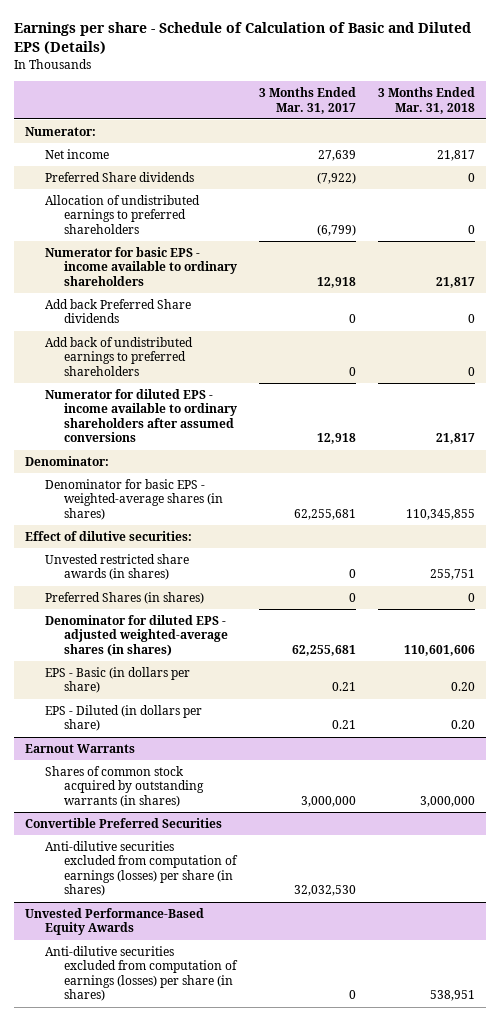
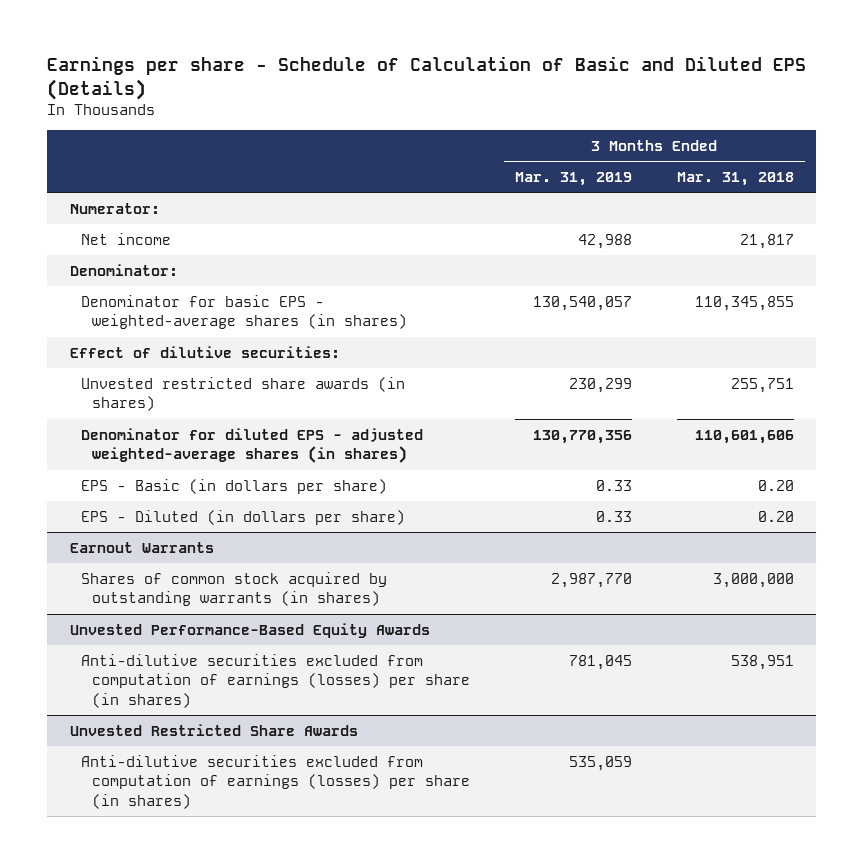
[259,87,357,114] 3 Months Ended Mar. 31, 2017 -> none
none -> [515,172,633,187] Mar. 31, 2019
[44,171,194,182] Preferred Share dividends -> none
[44,194,200,234] Allocation of undistributed earnings to preferred shareholders -> none
[44,246,238,286] Numerator for basic EPS - income available to ordinary shareholders -> none
[44,298,191,324] Add back Preferred Share dividends -> none
[44,336,193,376] Add back of undistributed earnings to preferred shareholders -> none
[44,388,238,443] Numerator for diluted EPS - income available to ordinary shareholders after assumed conversions -> none
[44,591,204,604] Preferred Shares (in shares) -> none
[25,817,223,828] Convertible Preferred Securities -> none
[44,840,239,897] Anti-dilutive securities excluded from computation of earnings (losses) per share (in shares) -> none
none -> [69,723,358,736] Unvested Restricted Share Awards
none -> [81,754,471,809] Anti-dilutive securities excluded from computation of earnings (losses) per share (in shares)

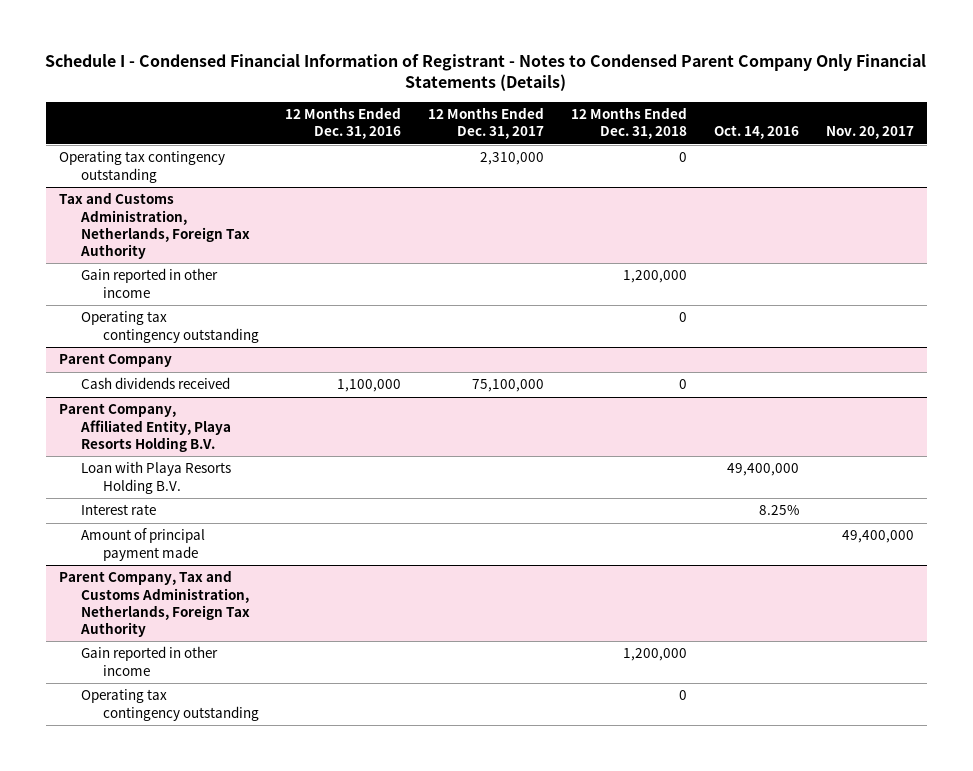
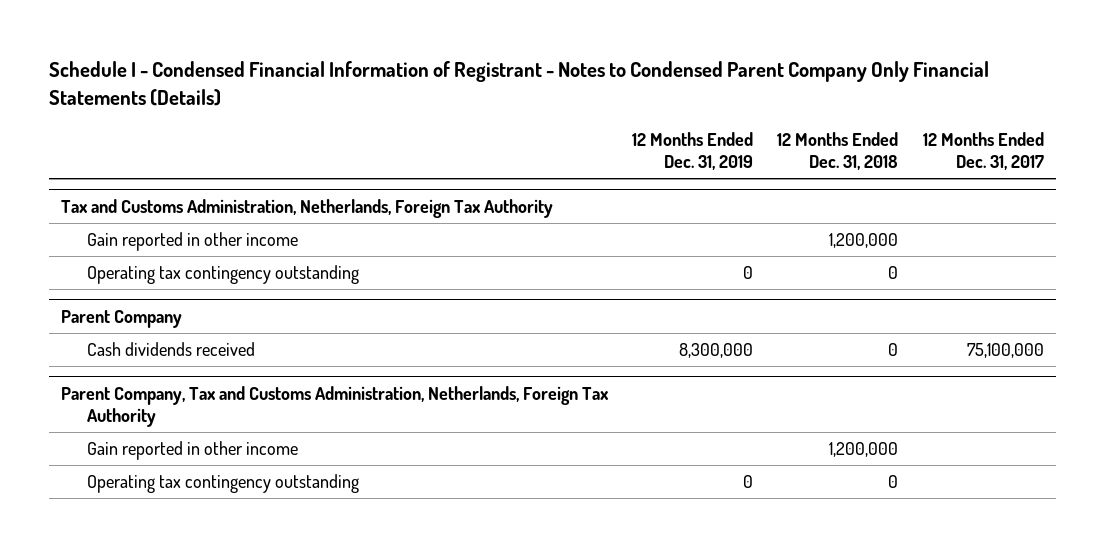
[285,107,402,140] 12 Months Ended Dec. 31, 2016 -> none
[713,125,799,140] Oct. 14, 2016 -> none
[825,126,914,140] Nov. 20, 2017 -> none
none -> [631,131,753,170] 12 Months Ended Dec. 31, 2019
[58,151,225,183] Operating tax contingency outstanding -> none
[58,403,231,452] Parent Company, Affiliated Entity, Playa Resorts Holding B.V. -> none
[80,461,231,494] Loan with Playa Resorts Holding B.V. -> none
[80,504,156,516] Interest rate -> none
[80,528,205,561] Amount of principal payment made -> none

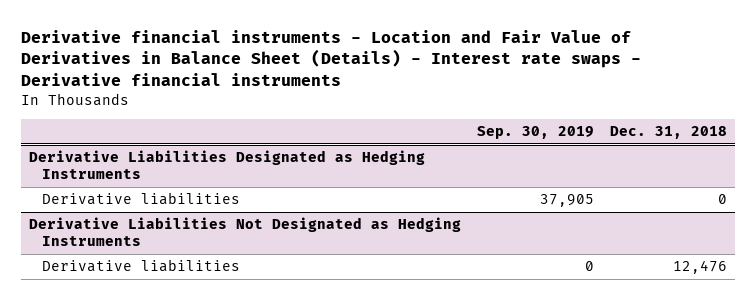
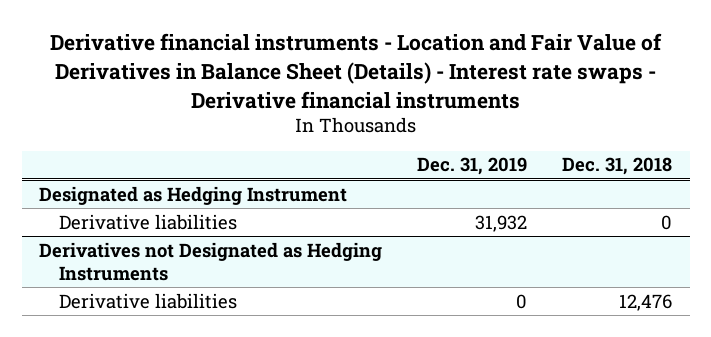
[477,125,595,139] Sep. 30, 2019 -> none
none -> [417,157,528,176] Dec. 31, 2019
[29,150,426,180] Derivative Liabilities Designated as Hedging Instruments -> [39,185,348,205] Designated as Hedging Instrument
[29,217,462,247] Derivative Liabilities Not Designated as Hedging Instruments -> [39,241,383,281] Derivatives not Designated as Hedging Instruments

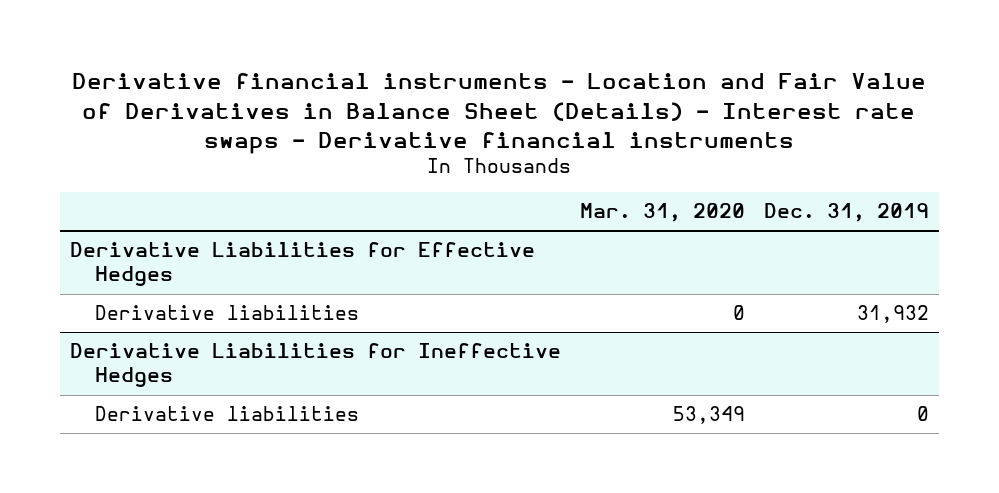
[562,157,673,176] Dec. 31, 2018 -> none
none -> [579,203,745,223] Mar. 31, 2020
[39,185,348,205] Designated as Hedging Instrument -> [69,242,535,287] Derivative Liabilities for Effective Hedges
[39,241,383,281] Derivatives not Designated as Hedging Instruments -> [69,343,561,388] Derivative Liabilities for Ineffective Hedges

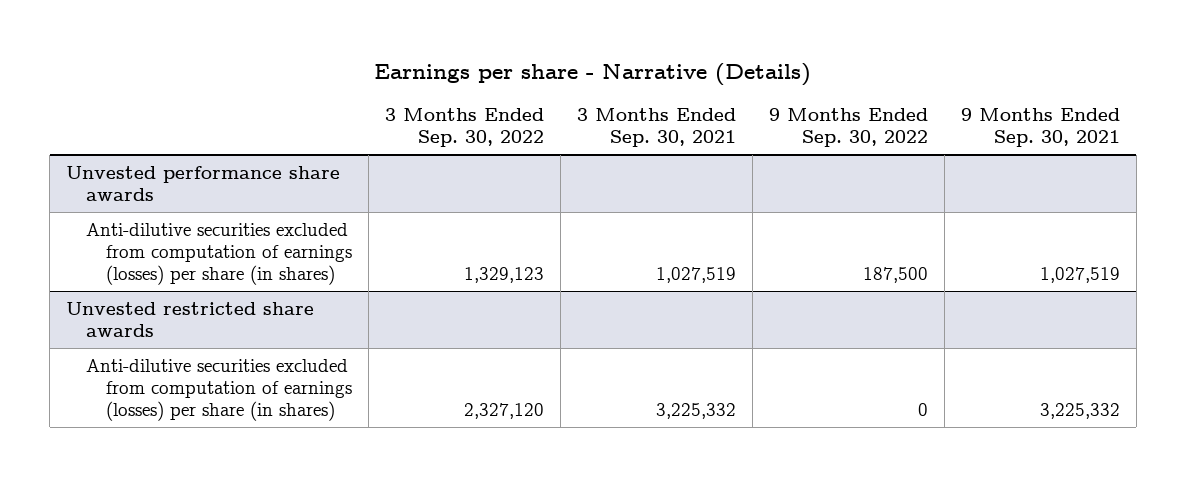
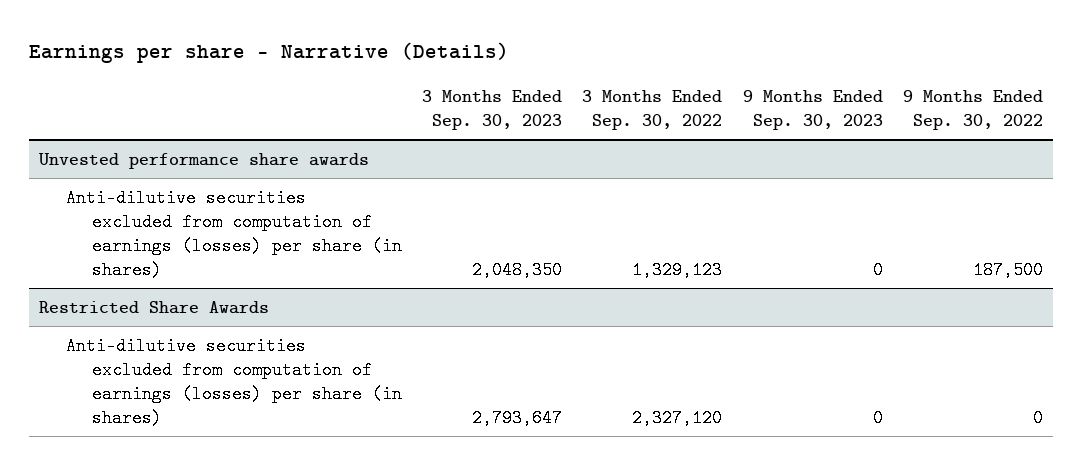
[577,108,737,148] 3 Months Ended Sep. 30, 2021 -> none
[960,108,1120,148] 9 Months Ended Sep. 30, 2021 -> none
none -> [422,89,563,130] 3 Months Ended Sep. 30, 2023
none -> [742,89,883,130] 9 Months Ended Sep. 30, 2023
[66,301,315,338] Unvested restricted share awards -> [39,300,270,314] Restricted Share Awards

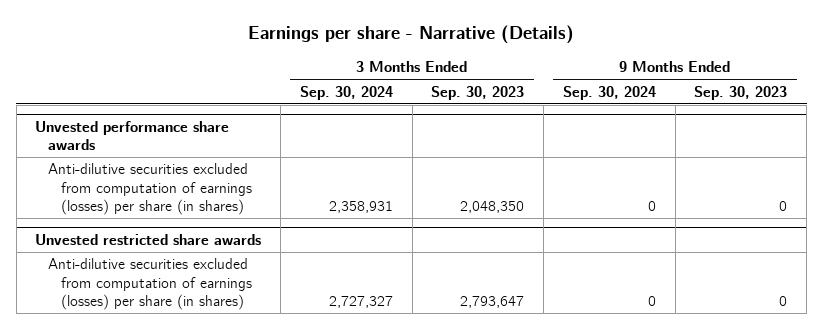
[582,89,723,130] 3 Months Ended Sep. 30, 2022 -> none
[902,89,1043,130] 9 Months Ended Sep. 30, 2022 -> none
none -> [299,85,393,100] Sep. 30, 2024
none -> [562,85,656,100] Sep. 30, 2024
[39,300,270,314] Restricted Share Awards -> [35,233,262,245] Unvested restricted share awards

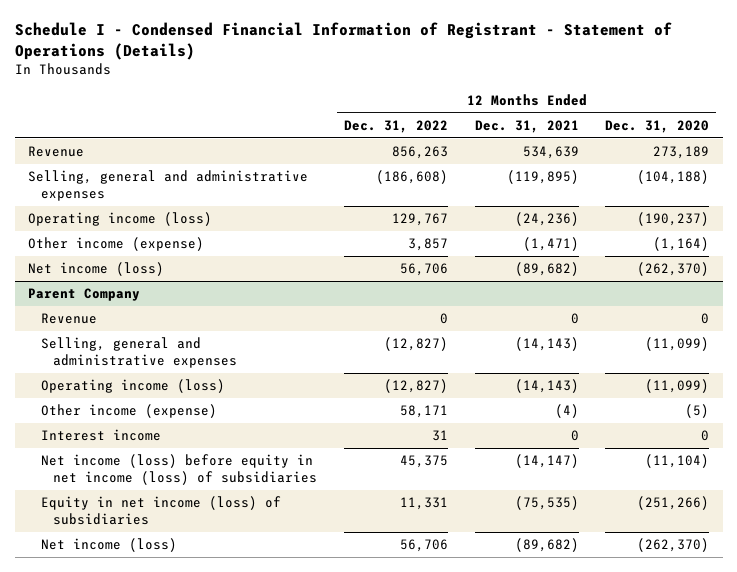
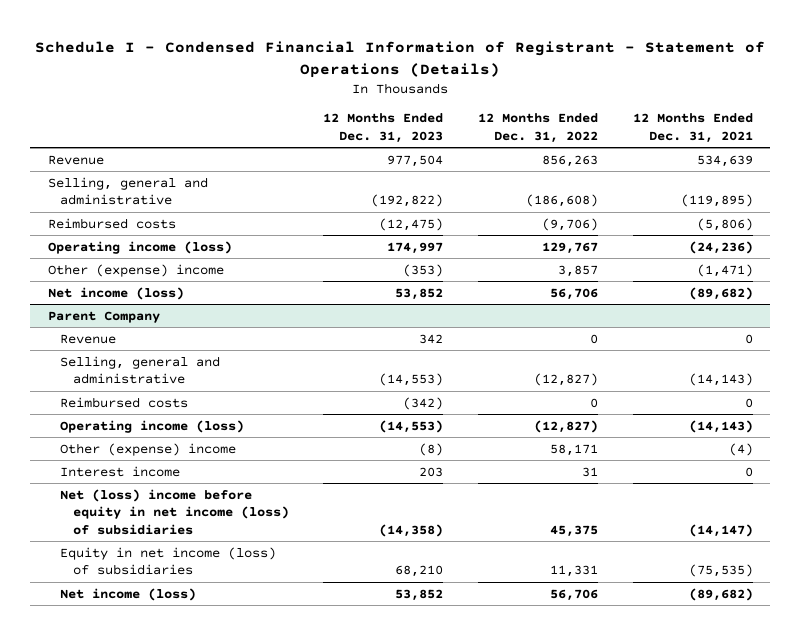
[605,119,710,133] Dec. 31, 2020 -> none
none -> [323,113,444,143] 12 Months Ended Dec. 31, 2023
[28,170,309,201] Selling, general and administrative expenses -> [47,176,208,206] Selling, general and administrative
none -> [47,217,176,229] Reimbursed costs
[28,237,205,252] Other income (expense) -> [47,263,224,277] Other (expense) income
[40,337,238,368] Selling, general and administrative expenses -> [60,355,221,385] Selling, general and administrative
none -> [60,396,189,408] Reimbursed costs
[40,404,217,419] Other income (expense) -> [60,442,237,456] Other (expense) income
[40,454,318,485] Net income (loss) before equity in net income (loss) of subsidiaries -> [60,488,289,535] Net (loss) income before equity in net income (loss) of subsidiaries

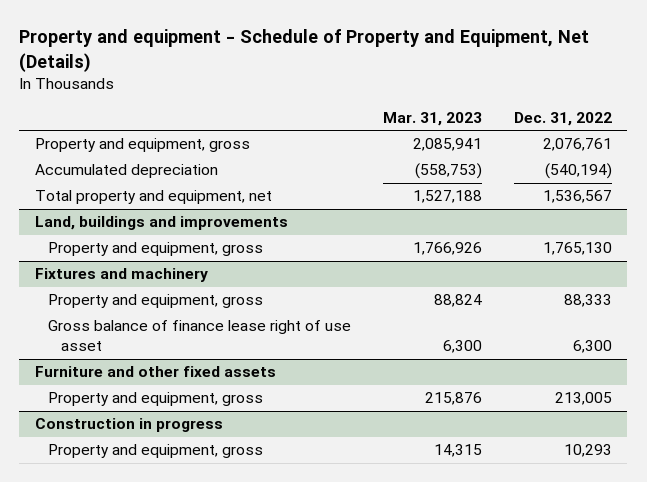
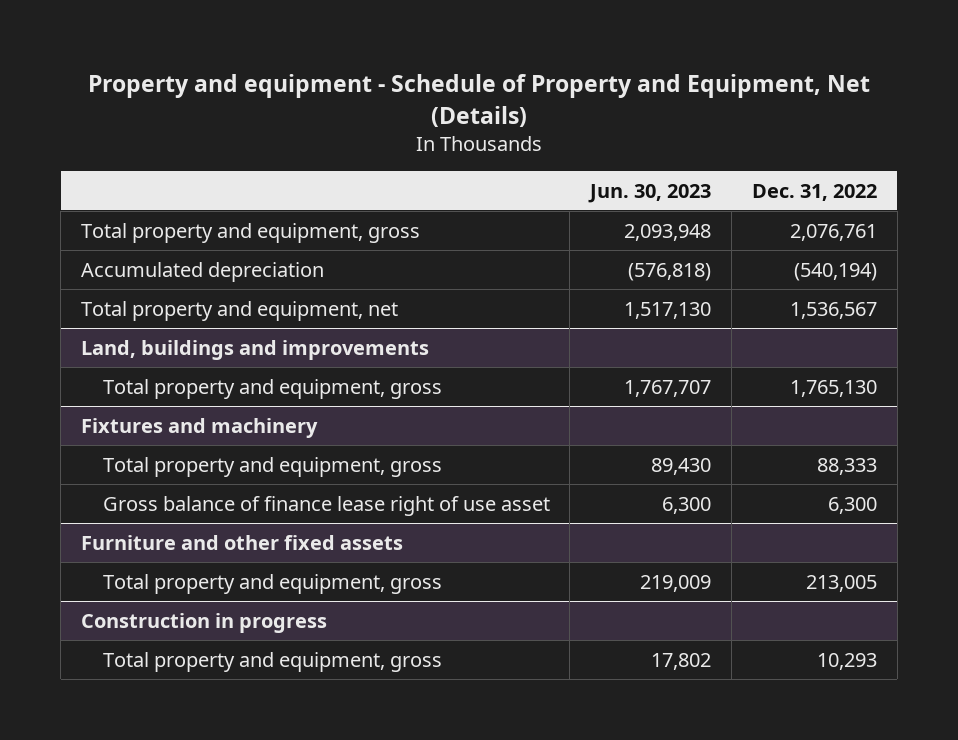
[382,111,482,126] Mar. 31, 2023 -> none
none -> [588,183,712,203] Jun. 30, 2023
[35,138,251,153] Property and equipment, gross -> [81,222,421,243] Total property and equipment, gross
[48,242,264,257] Property and equipment, gross -> [102,378,442,399] Total property and equipment, gross
[48,294,264,309] Property and equipment, gross -> [102,456,442,477] Total property and equipment, gross
[48,392,264,407] Property and equipment, gross -> [102,573,442,594] Total property and equipment, gross
[48,444,264,459] Property and equipment, gross -> [102,651,442,672] Total property and equipment, gross

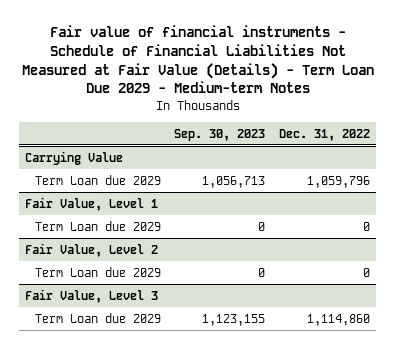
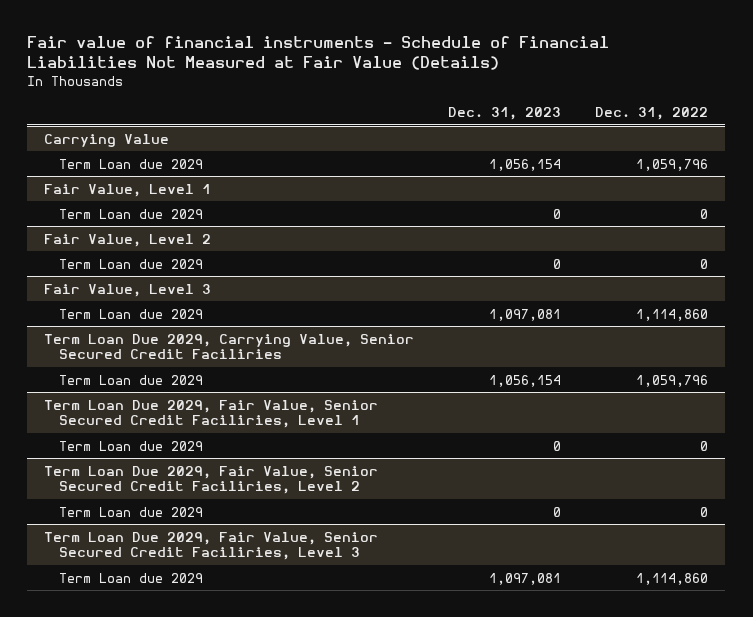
[21,25,374,94] Fair value of financial instruments - Schedule of Financial Liabilities Not Measured at Fair Value (Details) - Term Loan Due 2029 - Medium-term Notes -> [27,35,610,71] Fair value of financial instruments - Schedule of Financial Liabilities Not Measured at Fair Value (Details)
[174,128,266,141] Sep. 30, 2023 -> none
none -> [448,106,562,120] Dec. 31, 2023
none -> [44,333,415,360] Term Loan Due 2029, Carrying Value, Senior Secured Credit Faciliries
none -> [58,374,203,385] Term Loan due 2029
none -> [44,399,379,429] Term Loan Due 2029, Fair Value, Senior Secured Credit Faciliries, Level 1
none -> [58,440,203,451] Term Loan due 2029
none -> [44,465,379,495] Term Loan Due 2029, Fair Value, Senior Secured Credit Faciliries, Level 2
none -> [58,506,203,517] Term Loan due 2029
none -> [44,531,379,561] Term Loan Due 2029, Fair Value, Senior Secured Credit Faciliries, Level 3
none -> [58,572,203,583] Term Loan due 2029

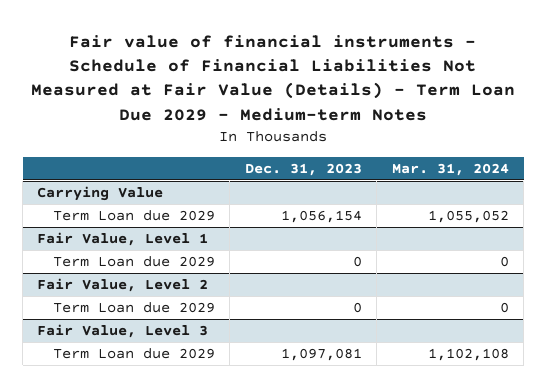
[27,35,610,71] Fair value of financial instruments - Schedule of Financial Liabilities Not Measured at Fair Value (Details) -> [31,34,516,121] Fair value of financial instruments - Schedule of Financial Liabilities Not Measured at Fair Value (Details) - Term Loan Due 2029 - Medium-term Notes
[595,106,709,120] Dec. 31, 2022 -> none
none -> [391,162,509,176] Mar. 31, 2024
[44,333,415,360] Term Loan Due 2029, Carrying Value, Senior Secured Credit Faciliries -> none
[58,374,203,385] Term Loan due 2029 -> none
[44,399,379,429] Term Loan Due 2029, Fair Value, Senior Secured Credit Faciliries, Level 1 -> none
[58,440,203,451] Term Loan due 2029 -> none
[44,465,379,495] Term Loan Due 2029, Fair Value, Senior Secured Credit Faciliries, Level 2 -> none
[58,506,203,517] Term Loan due 2029 -> none
[44,531,379,561] Term Loan Due 2029, Fair Value, Senior Secured Credit Faciliries, Level 3 -> none
[58,572,203,583] Term Loan due 2029 -> none

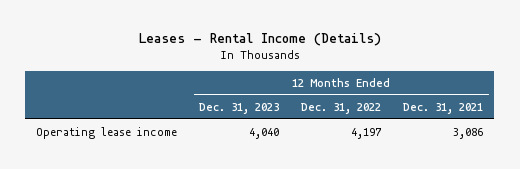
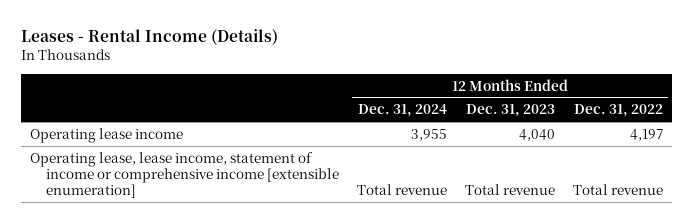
[403,102,484,114] Dec. 31, 2021 -> none
none -> [357,104,447,118] Dec. 31, 2024
none -> [29,151,339,198] Operating lease, lease income, statement of income or comprehensive income [extensible enumeration]

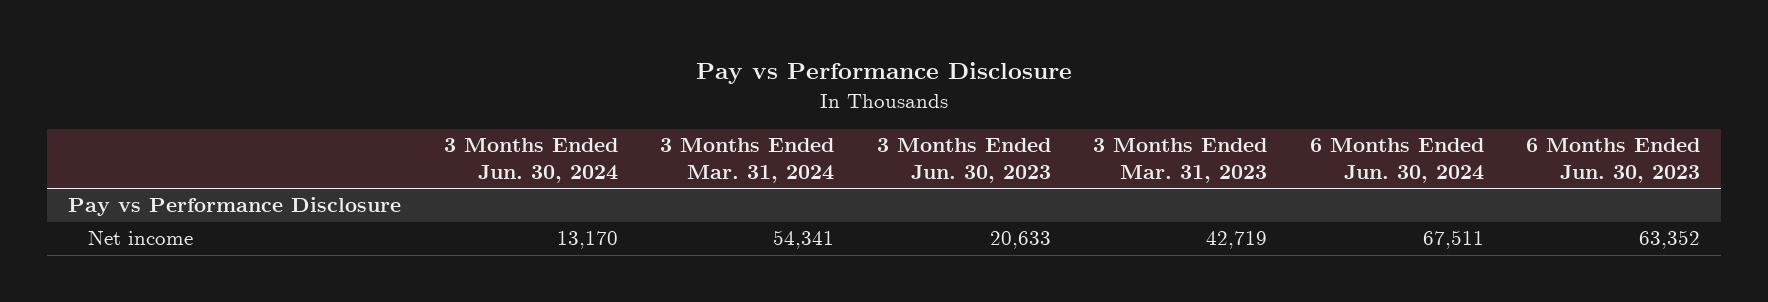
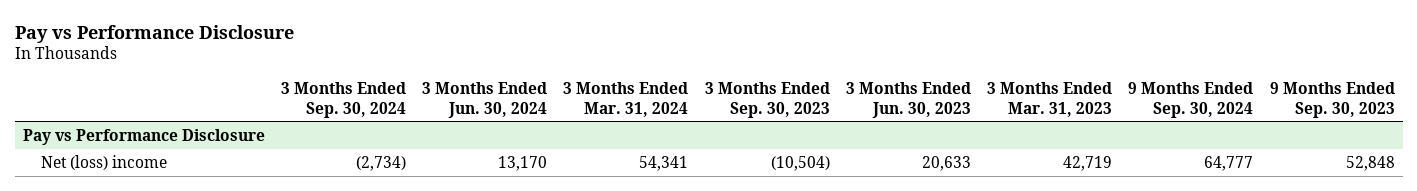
[1309,138,1484,184] 6 Months Ended Jun. 30, 2024 -> none
[1526,138,1701,184] 6 Months Ended Jun. 30, 2023 -> none
none -> [280,81,406,118] 3 Months Ended Sep. 30, 2024
none -> [704,81,830,118] 3 Months Ended Sep. 30, 2023
none -> [1128,81,1254,118] 9 Months Ended Sep. 30, 2024
none -> [1269,81,1395,118] 9 Months Ended Sep. 30, 2023
[87,230,193,246] Net income -> [41,154,168,170] Net (loss) income

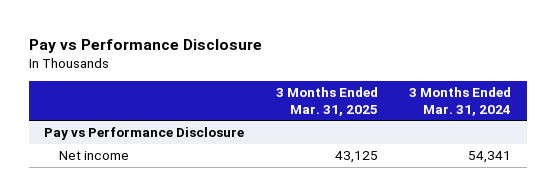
[280,81,406,118] 3 Months Ended Sep. 30, 2024 -> none
[422,81,548,118] 3 Months Ended Jun. 30, 2024 -> none
[704,81,830,118] 3 Months Ended Sep. 30, 2023 -> none
[845,81,971,118] 3 Months Ended Jun. 30, 2023 -> none
[987,81,1113,117] 3 Months Ended Mar. 31, 2023 -> none
[1128,81,1254,118] 9 Months Ended Sep. 30, 2024 -> none
[1269,81,1395,118] 9 Months Ended Sep. 30, 2023 -> none
none -> [275,87,378,116] 3 Months Ended Mar. 31, 2025
[41,154,168,170] Net (loss) income -> [58,151,129,161] Net income

